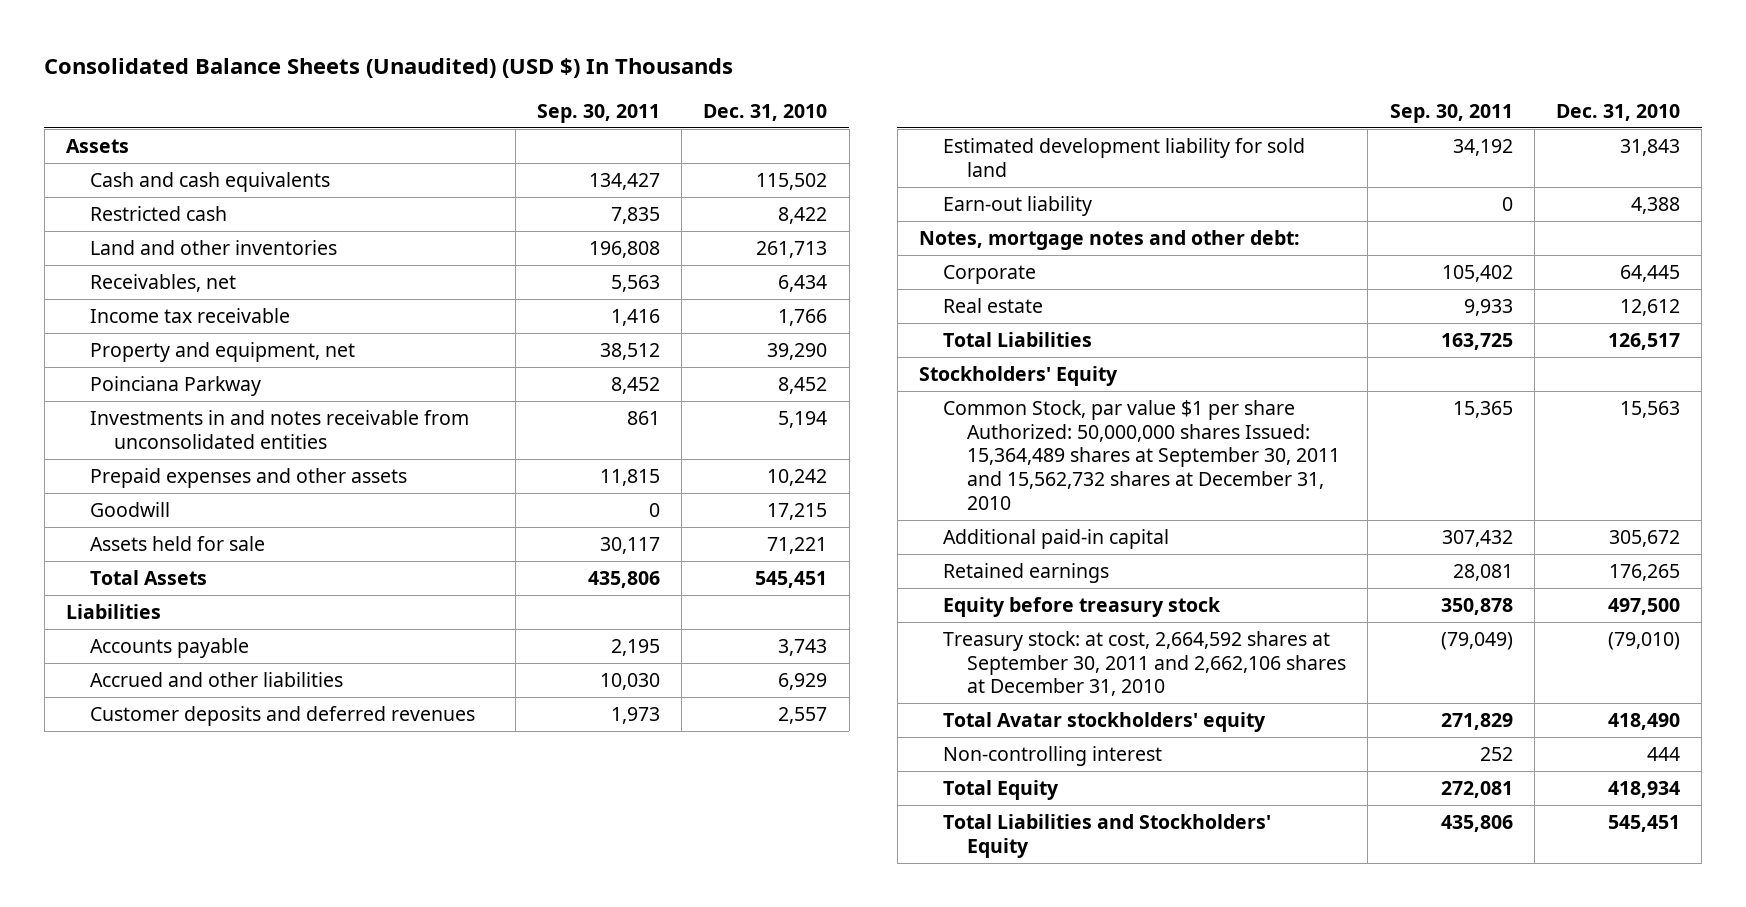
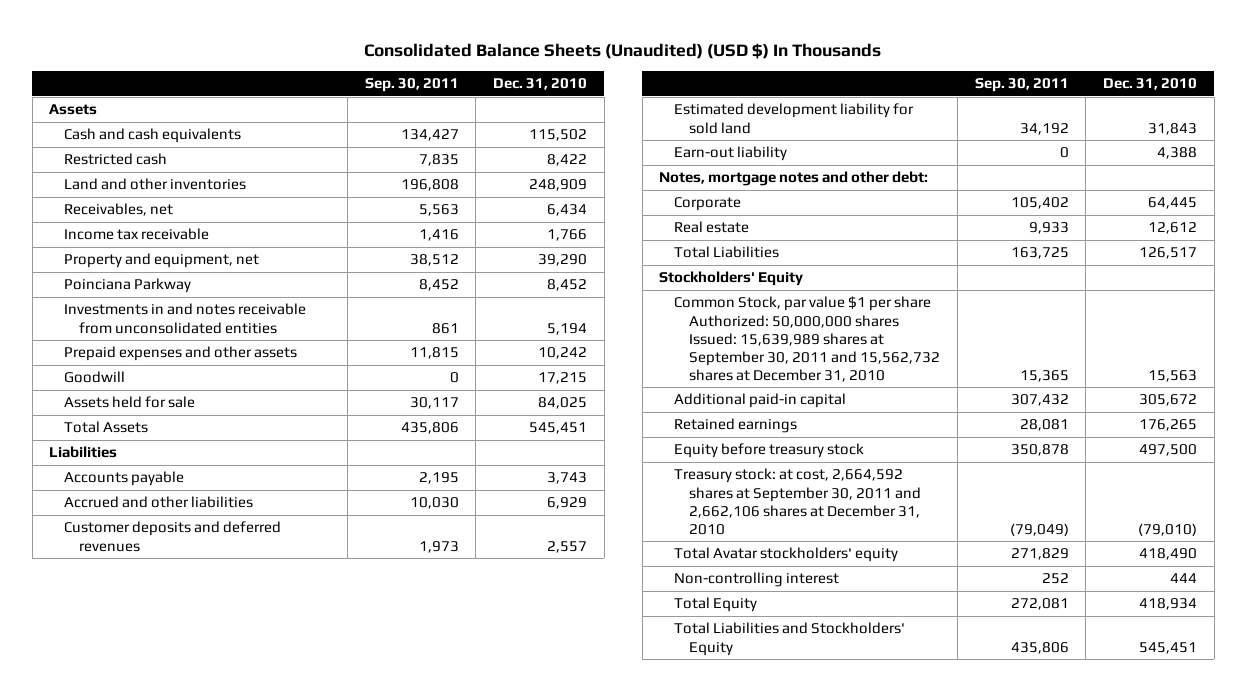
[756,240,828,258] 261,713 -> [529,179,588,192] 248,909
[767,536,828,554] 71,221 -> [538,397,588,410] 84,025
[943,399,1341,511] Common Stock, par value $1 per share Authorized: 50,000,000 shares Issued: 15,364,489 shares at September 30, 2011 and 15,562,732 shares at December 31, 2010 -> [674,296,941,382] Common Stock, par value $1 per share Authorized: 50,000,000 shares Issued: 15,639,989 shares at September 30, 2011 and 15,562,732 shares at December 31, 2010

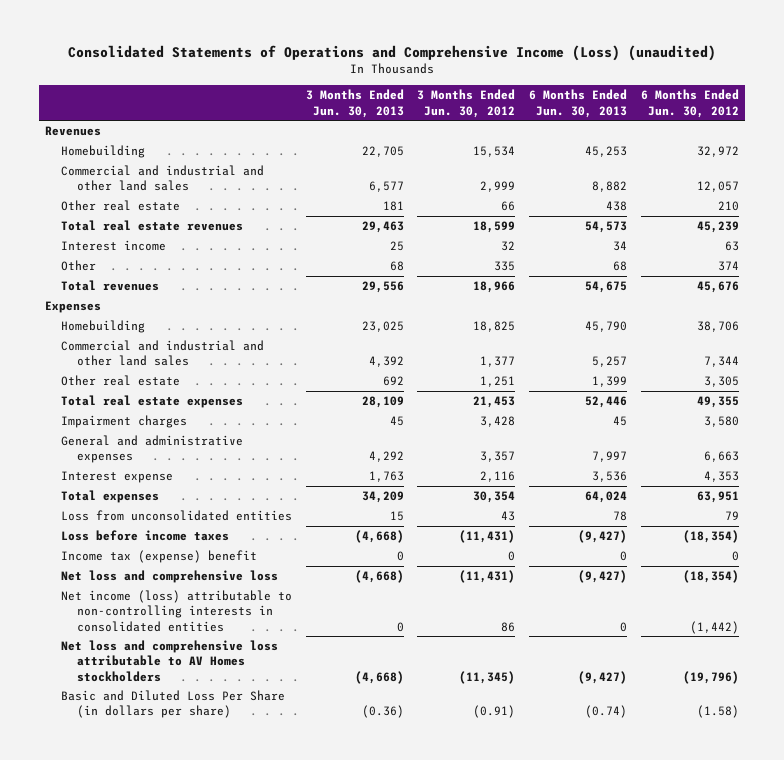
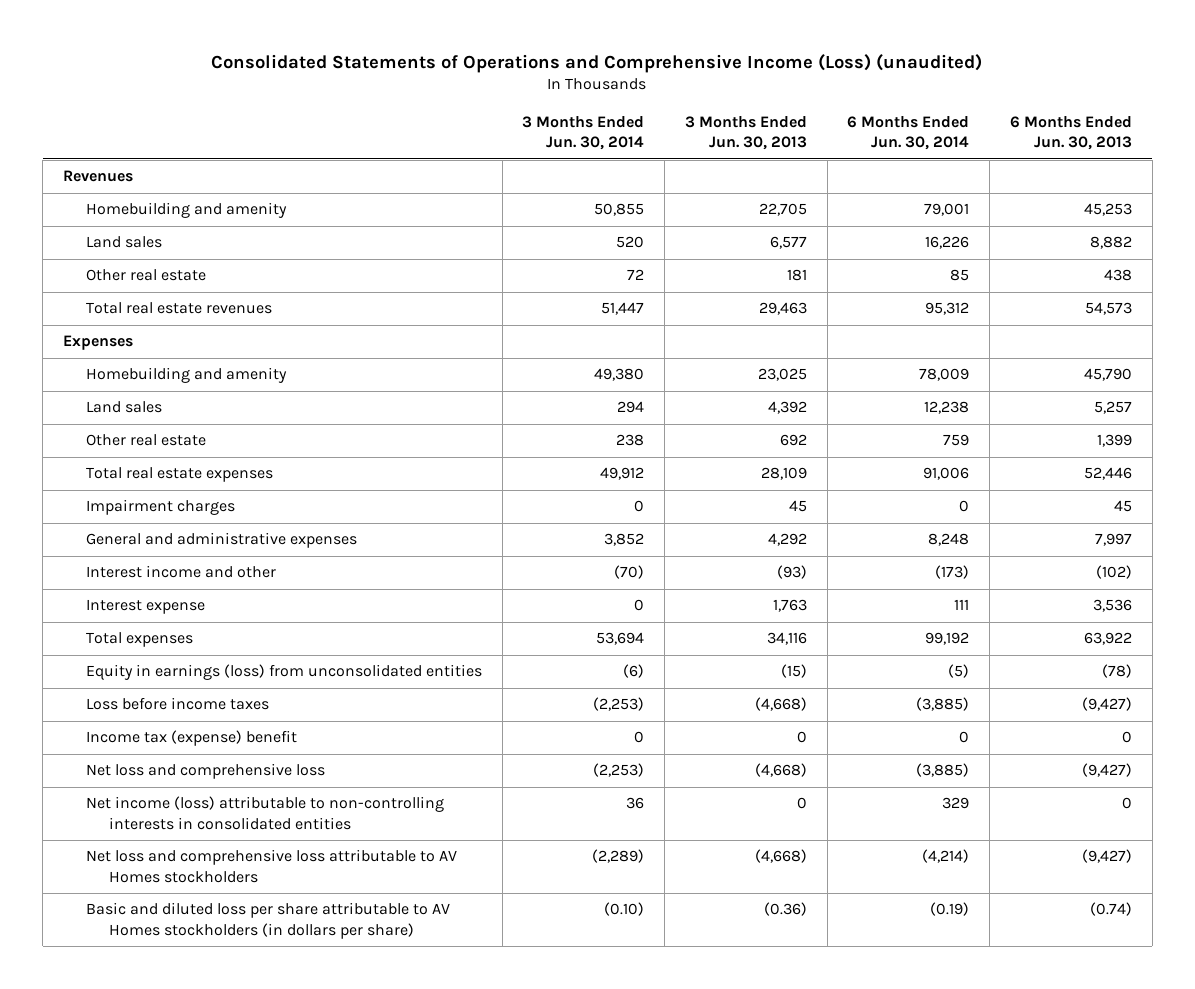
[417,89,516,118] 3 Months Ended Jun. 30, 2012 -> none
[640,89,739,118] 6 Months Ended Jun. 30, 2012 -> none
none -> [522,115,645,151] 3 Months Ended Jun. 30, 2014
none -> [847,115,970,151] 6 Months Ended Jun. 30, 2014
[61,144,146,158] Homebuilding -> [85,202,287,219] Homebuilding and amenity
[61,164,265,192] Commercial and industrial and other land sales -> [85,236,162,249] Land sales
[61,239,167,251] Interest income -> none
[61,259,97,271] Other -> none
[61,279,160,291] Total revenues -> none
[61,319,146,333] Homebuilding -> [85,367,287,384] Homebuilding and amenity
[61,339,265,367] Commercial and industrial and other land sales -> [85,401,162,414] Land sales
none -> [85,565,276,579] Interest income and other
[361,490,404,503] 34,209 -> [766,632,807,646] 34,116
[585,490,628,503] 64,024 -> [1083,632,1132,646] 63,922
[61,509,293,521] Loss from unconsolidated entities -> [85,664,482,681] Equity in earnings (loss) from unconsolidated entities
[389,510,404,521] 15 -> [780,664,807,679] (15)
[613,510,628,521] 78 -> [1101,664,1132,679] (78)
[61,689,286,719] Basic and Diluted Loss Per Share (in dollars per share) -> [85,902,450,939] Basic and diluted loss per share attributable to AV Homes stockholders (in dollars per share)

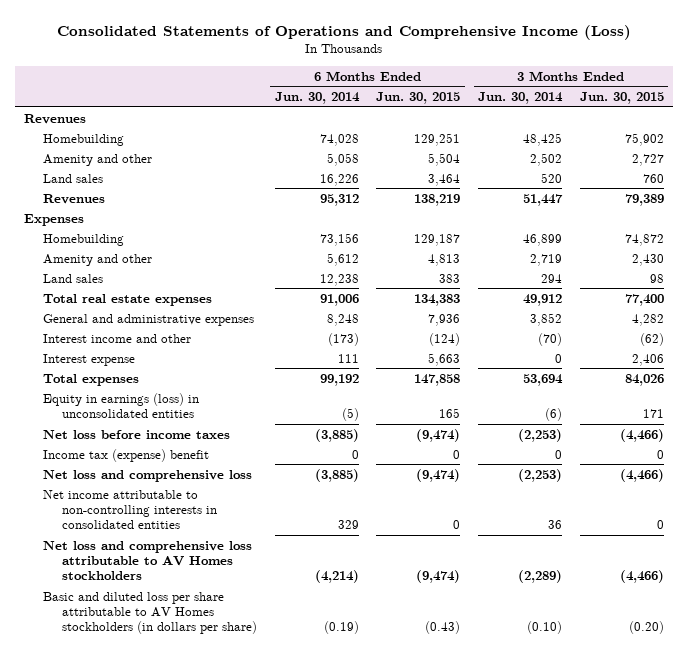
[211,53,983,73] Consolidated Statements of Operations and Comprehensive Income (Loss) (unaudited) -> [56,24,631,40] Consolidated Statements of Operations and Comprehensive Income (Loss)
[684,115,807,151] 3 Months Ended Jun. 30, 2013 -> none
[1009,115,1132,151] 6 Months Ended Jun. 30, 2013 -> none
none -> [376,92,461,105] Jun. 30, 2015
none -> [579,92,664,105] Jun. 30, 2015
[85,202,287,219] Homebuilding and amenity -> [43,133,125,146] Homebuilding
[594,203,645,217] 50,855 -> [523,132,563,146] 48,425
[924,203,970,217] 79,001 -> [319,133,359,146] 74,028
none -> [43,153,153,166] Amenity and other
[85,269,206,282] Other real estate -> none
[85,302,272,315] Total real estate revenues -> [43,193,106,204] Revenues
[85,367,287,384] Homebuilding and amenity -> [43,233,125,246] Homebuilding
[594,368,645,382] 49,380 -> [523,233,563,246] 46,899
[919,368,970,382] 78,009 -> [319,232,359,246] 73,156
none -> [43,253,153,266] Amenity and other
[85,434,206,447] Other real estate -> none
[85,499,235,516] Impairment charges -> none
[85,664,482,681] Equity in earnings (loss) from unconsolidated entities -> [43,392,200,418] Equity in earnings (loss) in unconsolidated entities
[85,697,269,711] Loss before income taxes -> [43,429,231,439] Net loss before income taxes
[85,796,444,830] Net income (loss) attributable to non-controlling interests in consolidated entities -> [43,489,218,530] Net income attributable to non-controlling interests in consolidated entities

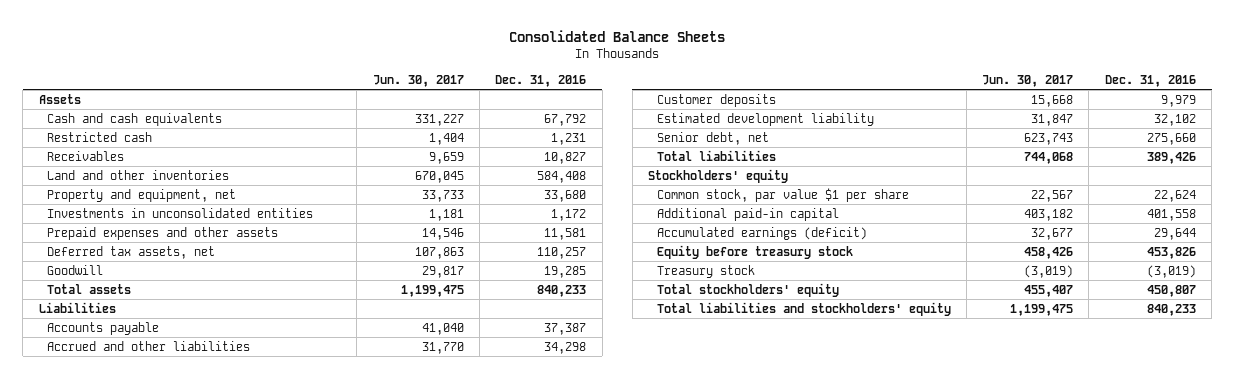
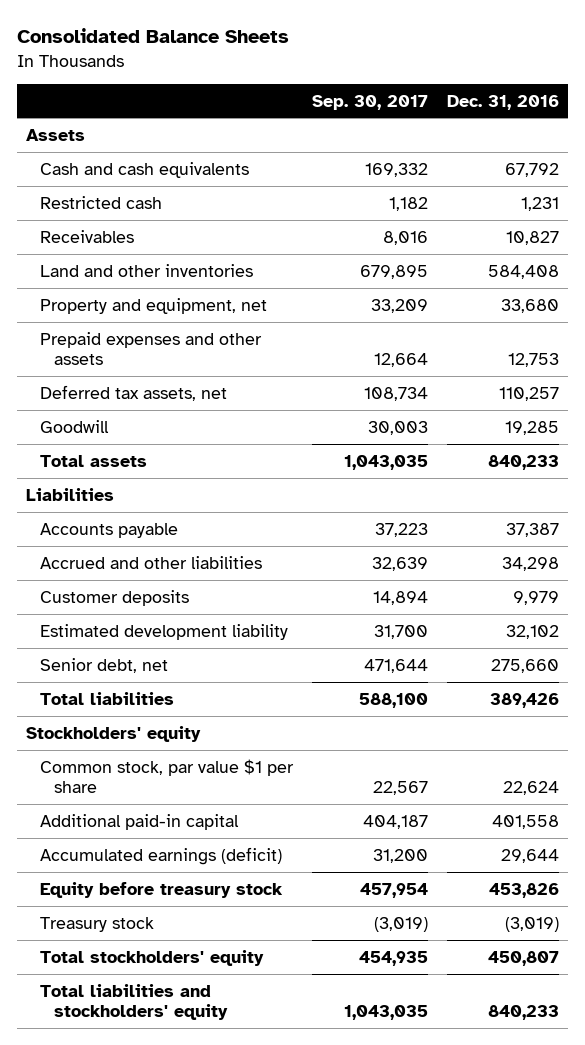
[372,74,464,87] Jun. 30, 2017 -> none
none -> [312,94,429,110] Sep. 30, 2017
[47,207,314,218] Investments in unconsolidated entities -> none
[544,227,587,240] 11,581 -> [507,353,559,368] 12,753

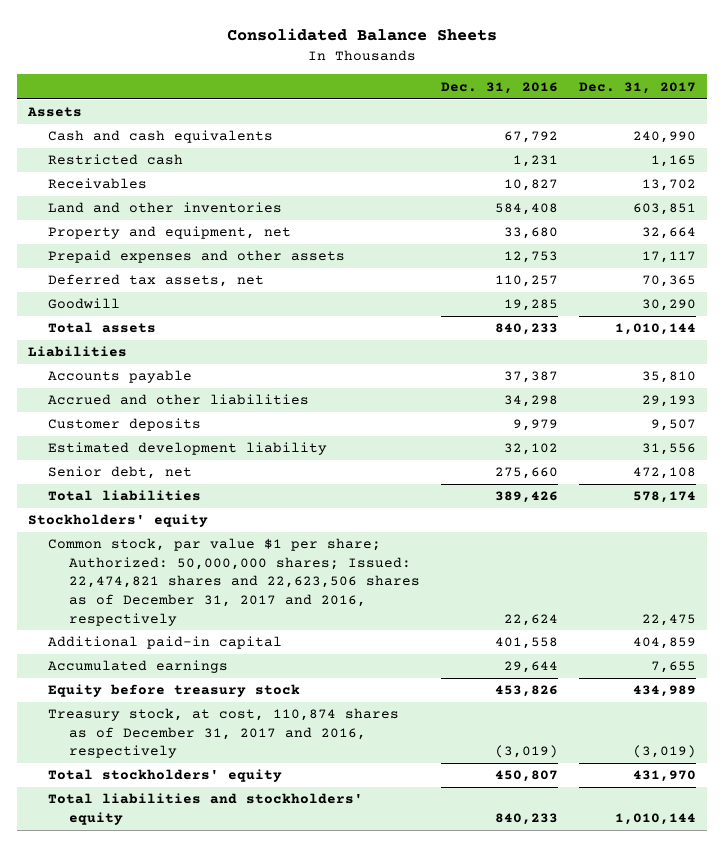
[312,94,429,110] Sep. 30, 2017 -> none
none -> [579,81,697,94] Dec. 31, 2017
[40,758,295,794] Common stock, par value $1 per share -> [48,538,420,626] Common stock, par value $1 per share; Authorized: 50,000,000 shares; Issued: 22,474,821 shares and 22,623,506 shares as of December 31, 2017 and 2016, respectively
[40,846,283,865] Accumulated earnings (deficit) -> [48,660,229,674] Accumulated earnings
[40,916,155,932] Treasury stock -> [48,708,400,759] Treasury stock, at cost, 110,874 shares as of December 31, 2017 and 2016, respectively

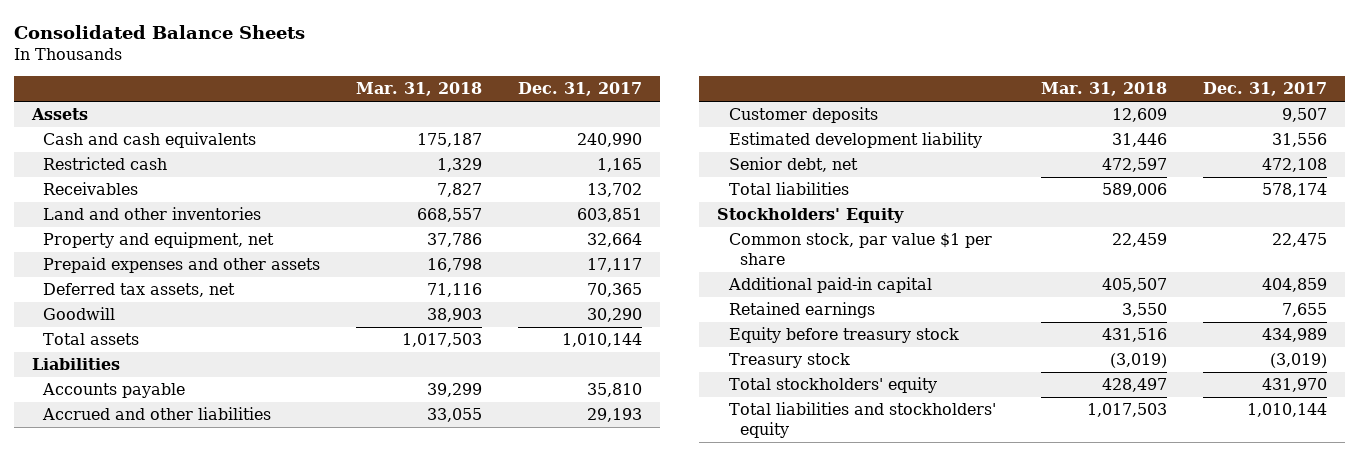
[441,81,559,94] Dec. 31, 2016 -> none
none -> [355,82,482,97] Mar. 31, 2018
[27,514,208,528] Stockholders' equity -> [717,208,905,224] Stockholders' Equity
[48,538,420,626] Common stock, par value $1 per share; Authorized: 50,000,000 shares; Issued: 22,474,821 shares and 22,623,506 shares as of December 31, 2017 and 2016, respectively -> [728,233,992,265] Common stock, par value $1 per share
[48,660,229,674] Accumulated earnings -> [728,302,875,319] Retained earnings
[48,708,400,759] Treasury stock, at cost, 110,874 shares as of December 31, 2017 and 2016, respectively -> [728,353,850,369] Treasury stock

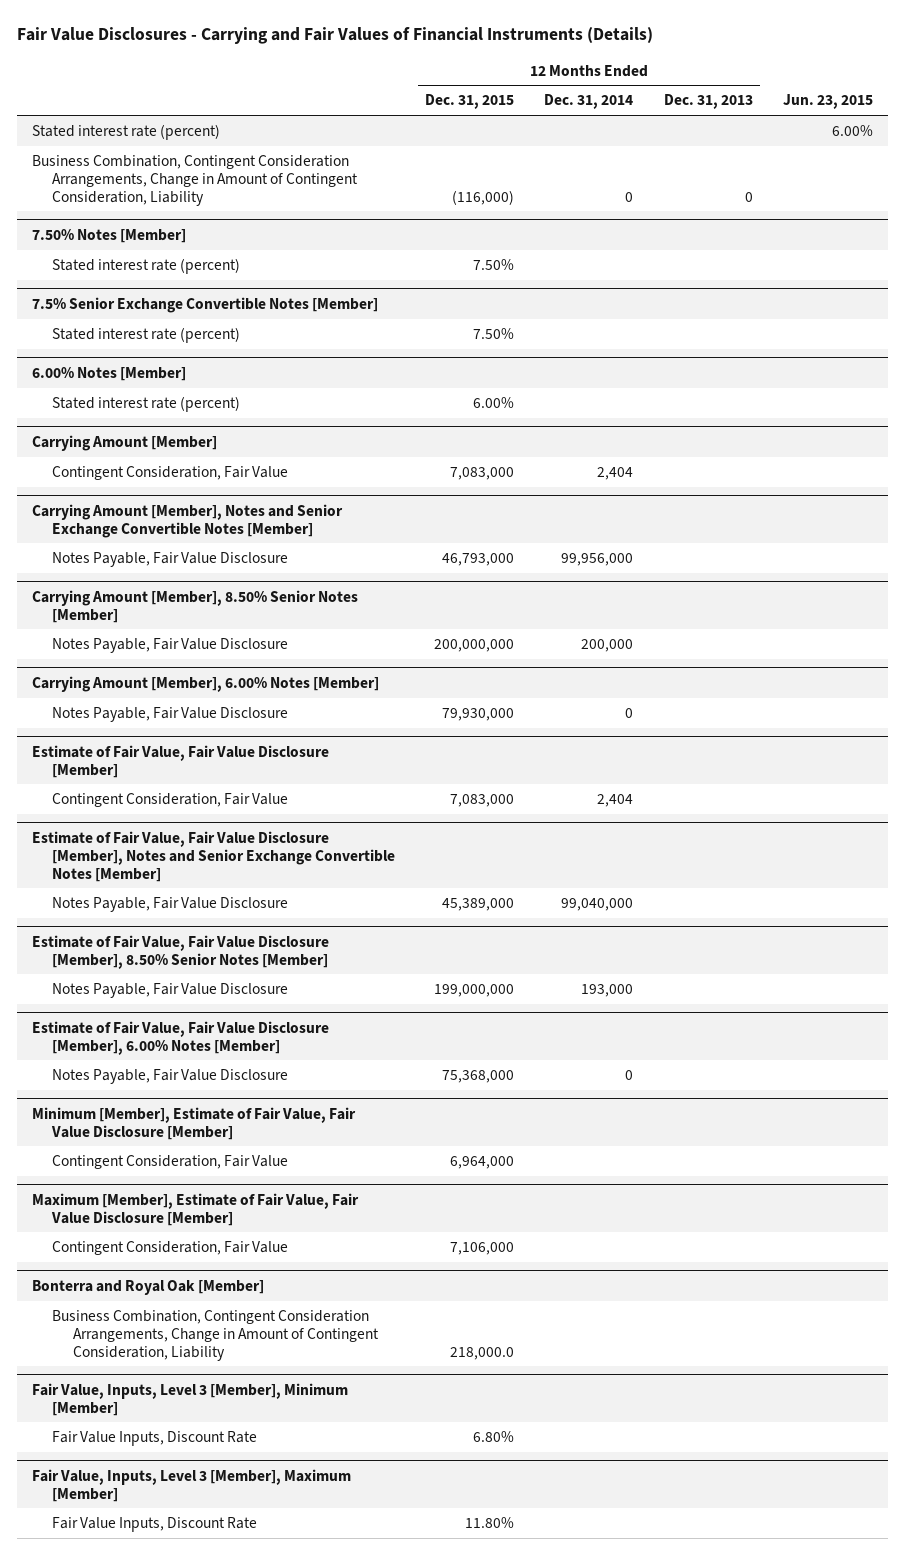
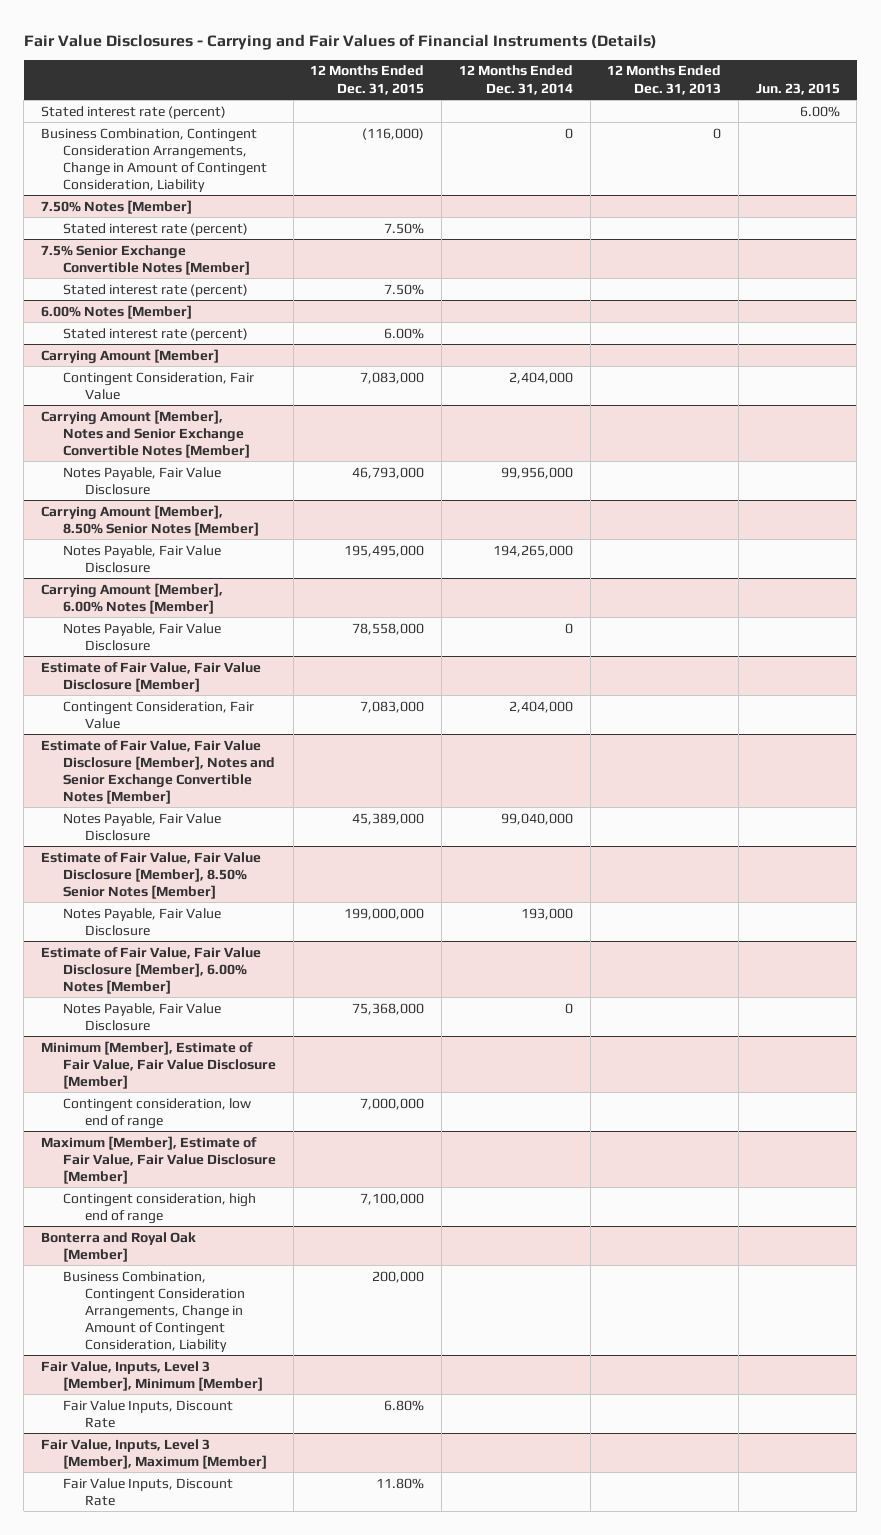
[597,466,634,480] 2,404 -> [508,371,573,384] 2,404,000
[434,638,515,652] 200,000,000 -> [344,544,425,557] 195,495,000
[581,638,634,652] 200,000 -> [492,544,573,557] 194,265,000
[442,707,515,721] 79,930,000 -> [352,622,425,635] 78,558,000
[597,793,634,807] 2,404 -> [508,700,573,713] 2,404,000
[52,1154,289,1169] Contingent Consideration, Fair Value -> none
none -> [62,1097,251,1129] Contingent consideration, low end of range
[52,1240,289,1255] Contingent Consideration, Fair Value -> none
none -> [62,1192,256,1224] Contingent consideration, high end of range
[450,1346,515,1360] 218,000.0 -> [372,1270,425,1283] 200,000

